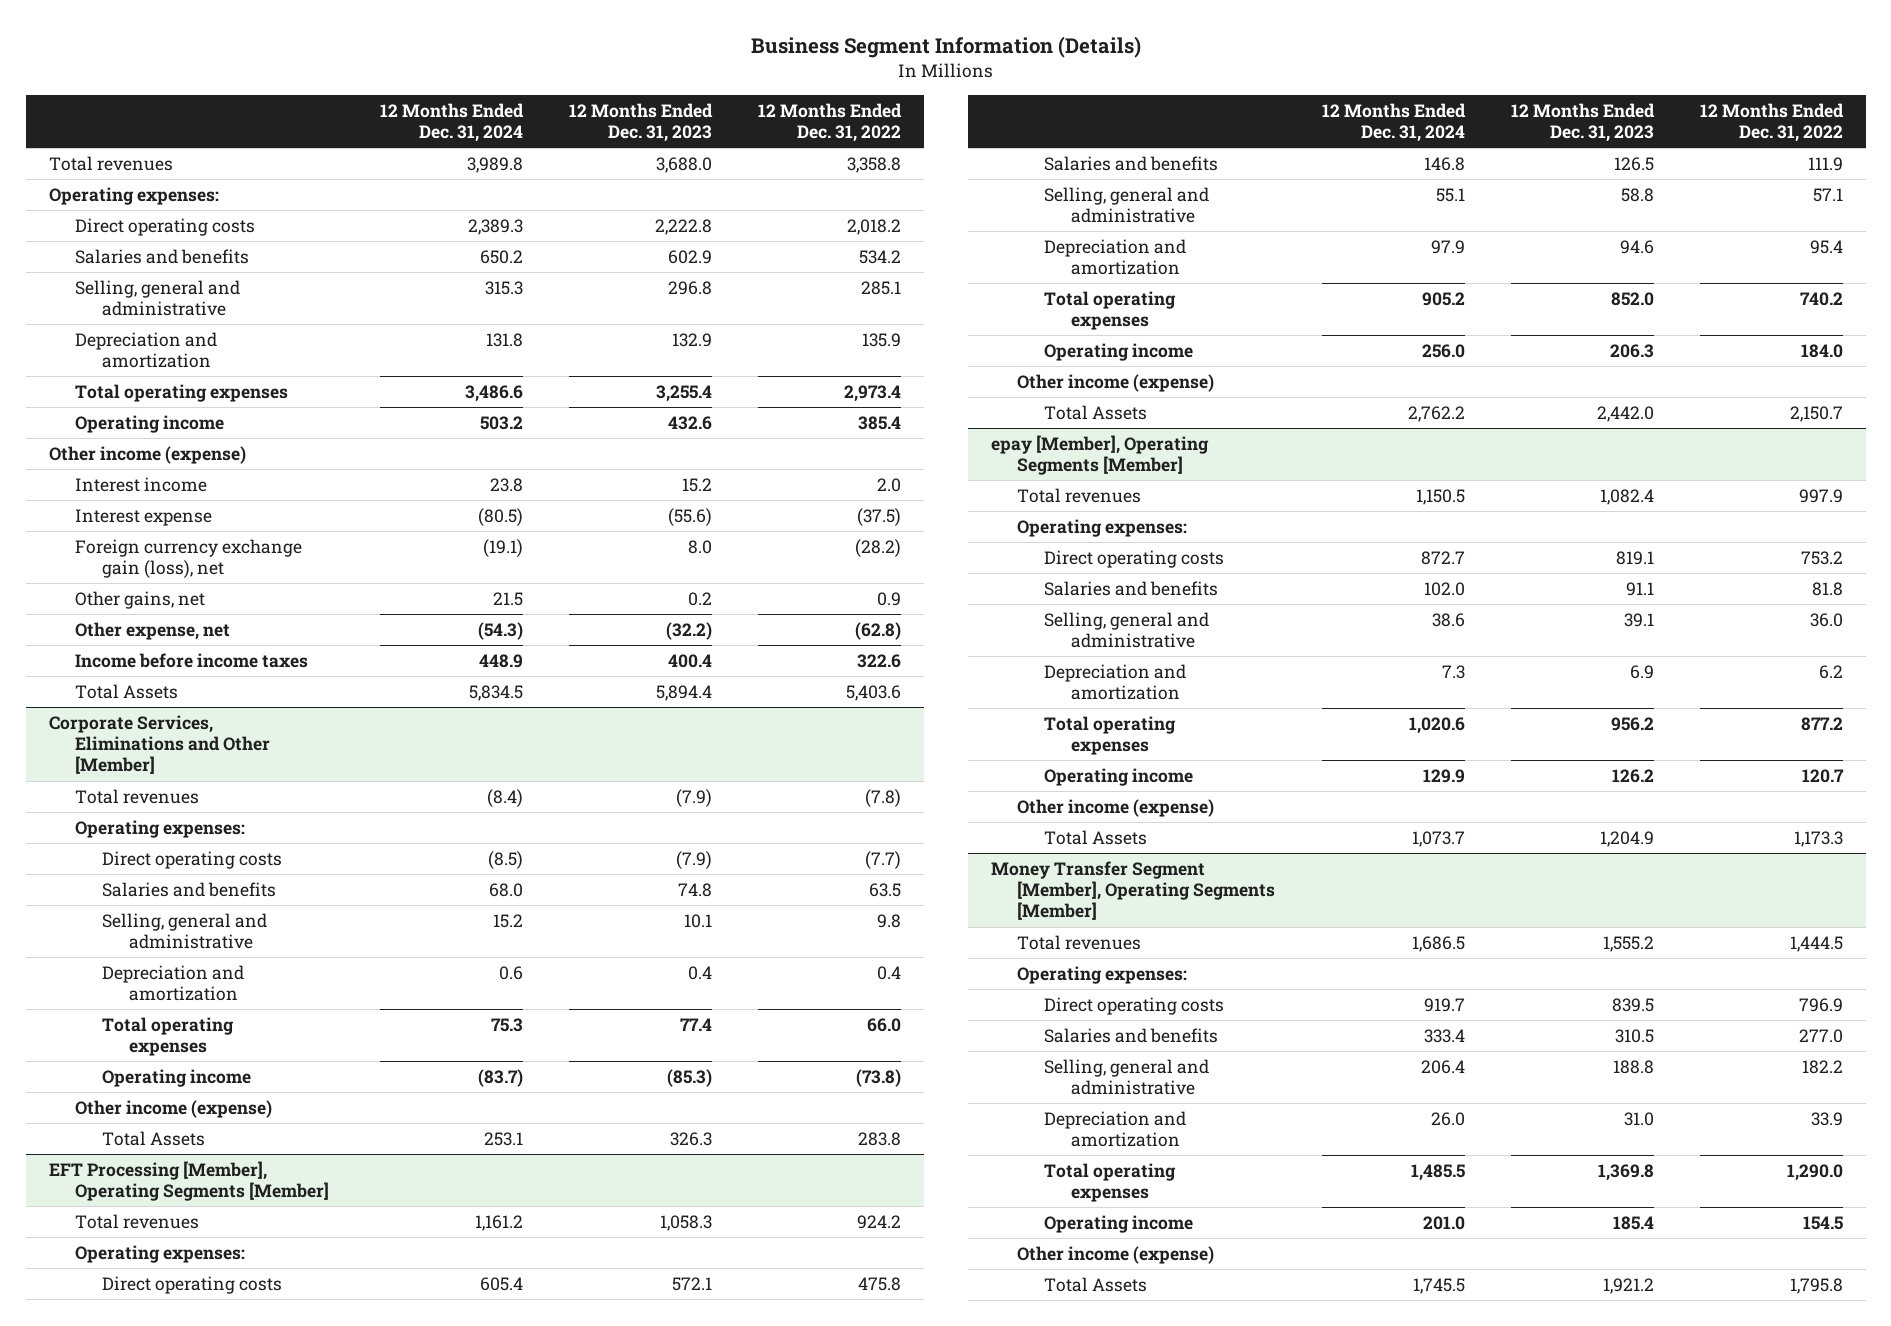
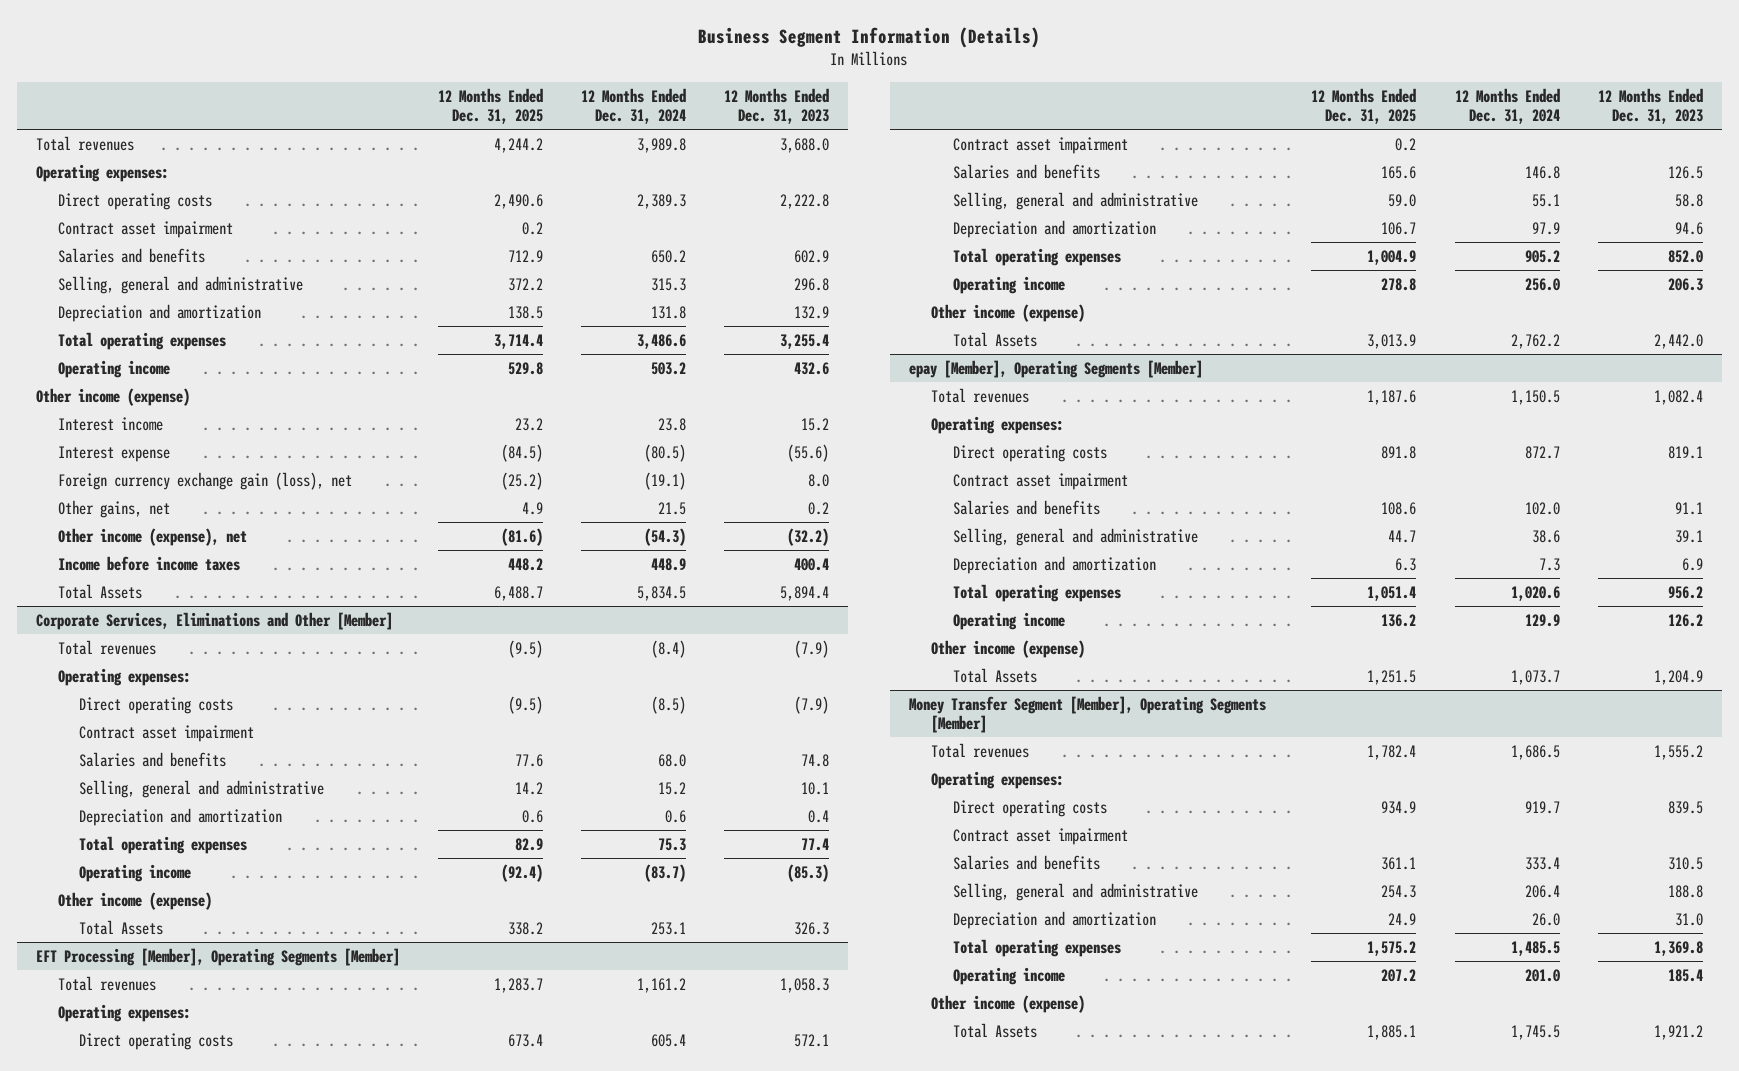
[757,102,902,142] 12 Months Ended Dec. 31, 2022 -> none
none -> [438,87,544,125] 12 Months Ended Dec. 31, 2025
none -> [57,220,233,238] Contract asset impairment
[75,621,231,640] Other expense, net -> [57,527,247,546] Other income (expense), net
none -> [79,724,255,742] Contract asset impairment
none -> [952,136,1128,154] Contract asset impairment
none -> [952,472,1128,490] Contract asset impairment
none -> [952,827,1128,845] Contract asset impairment

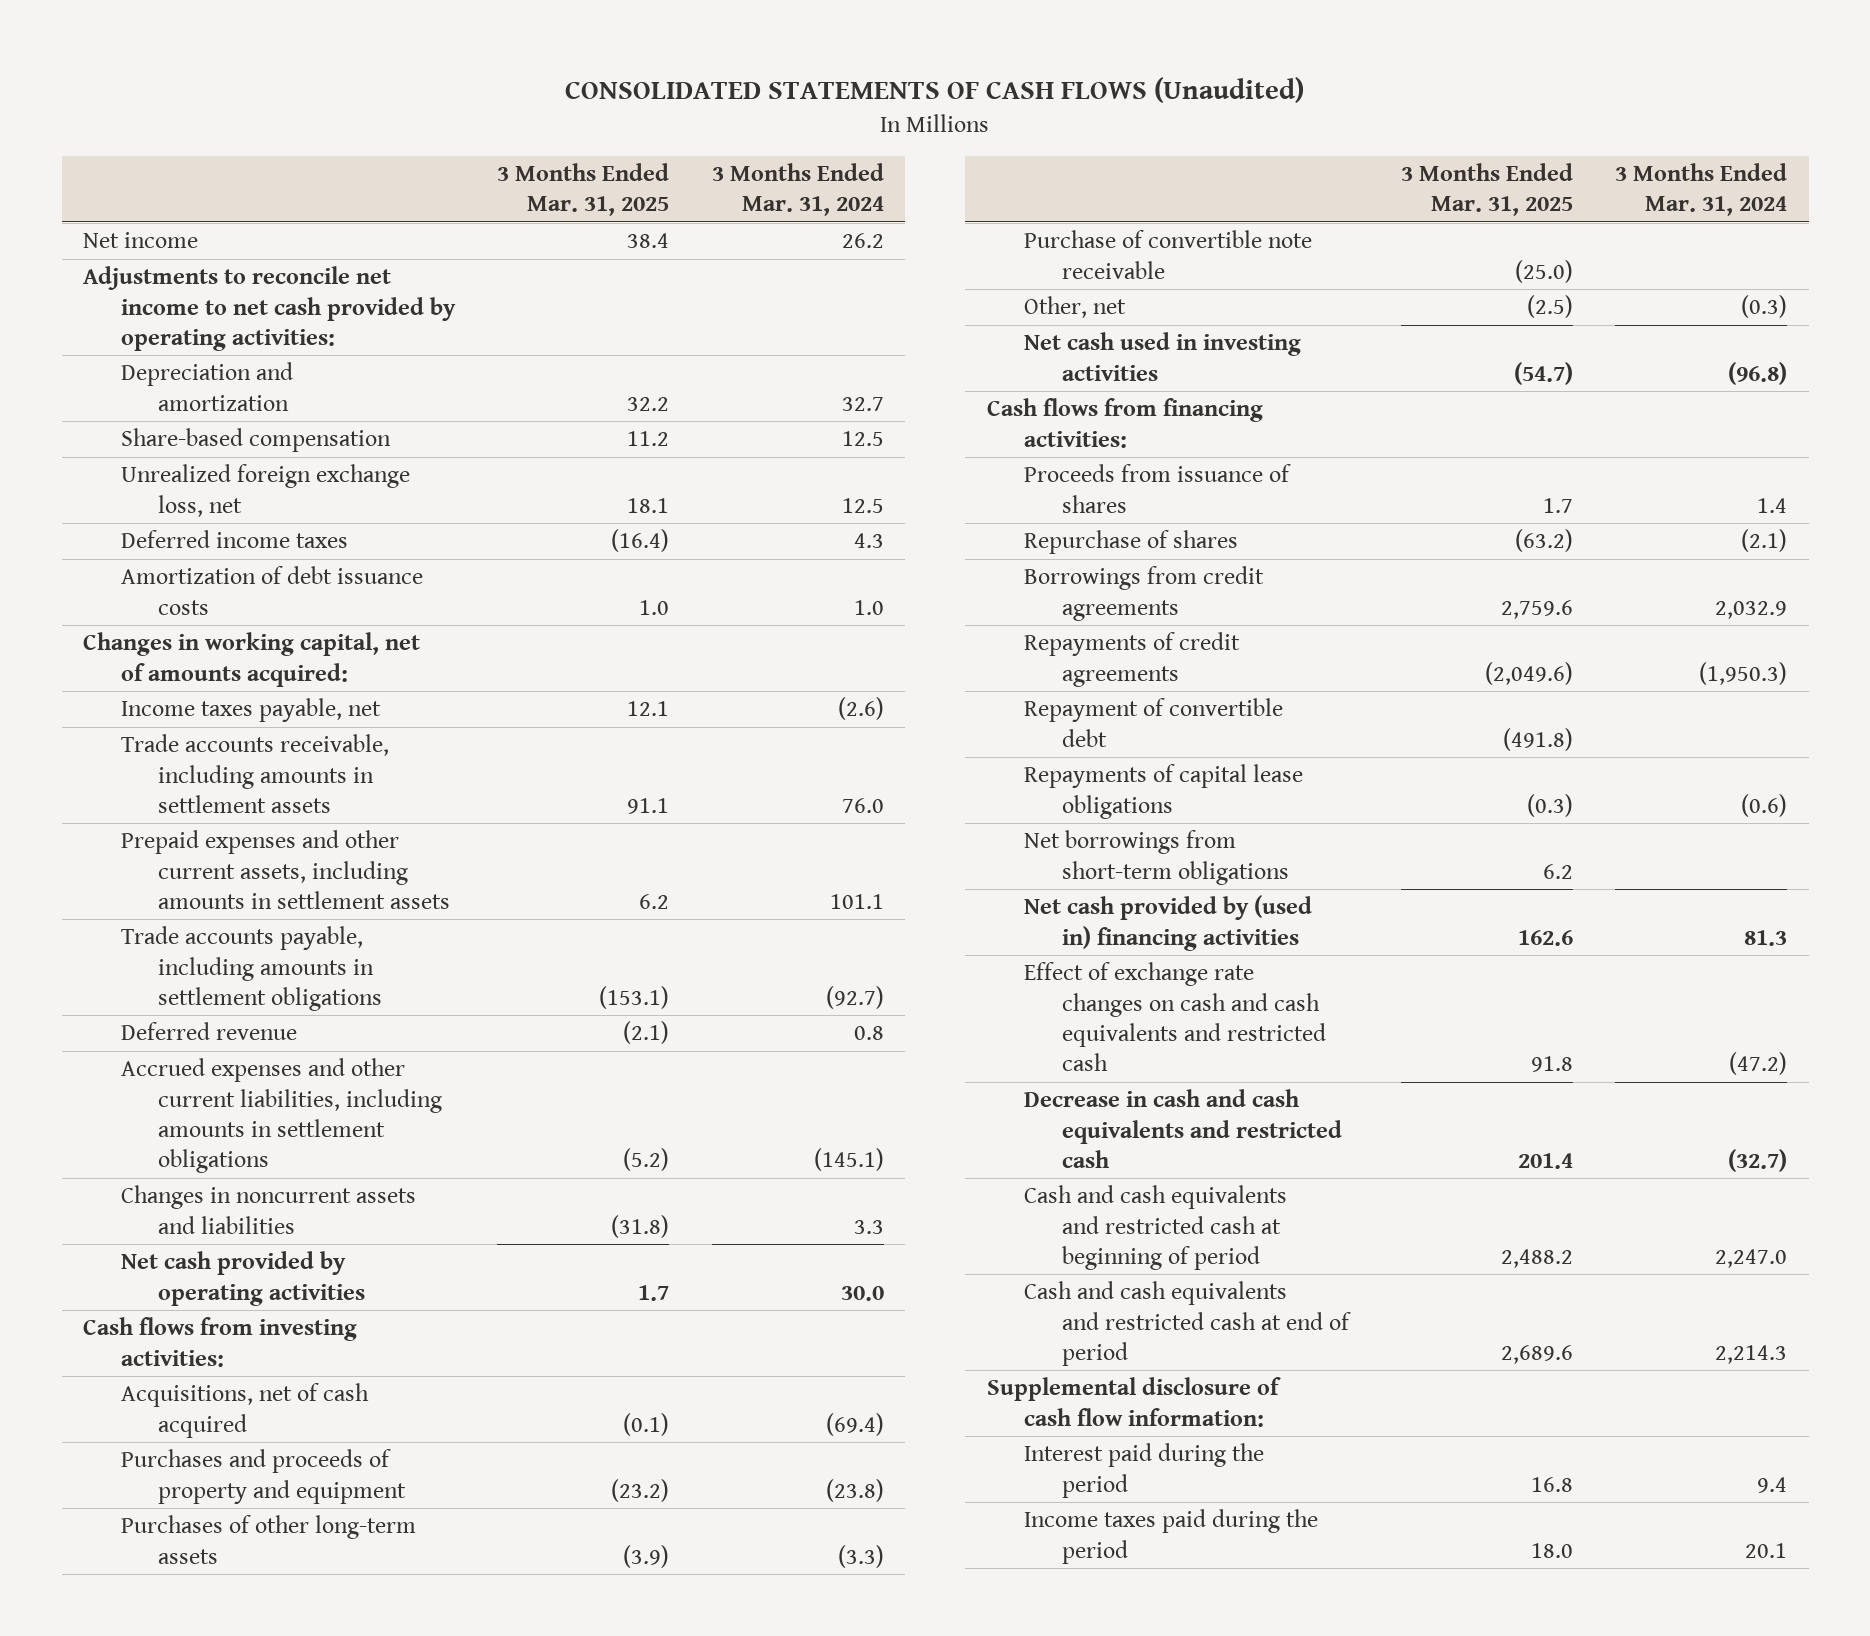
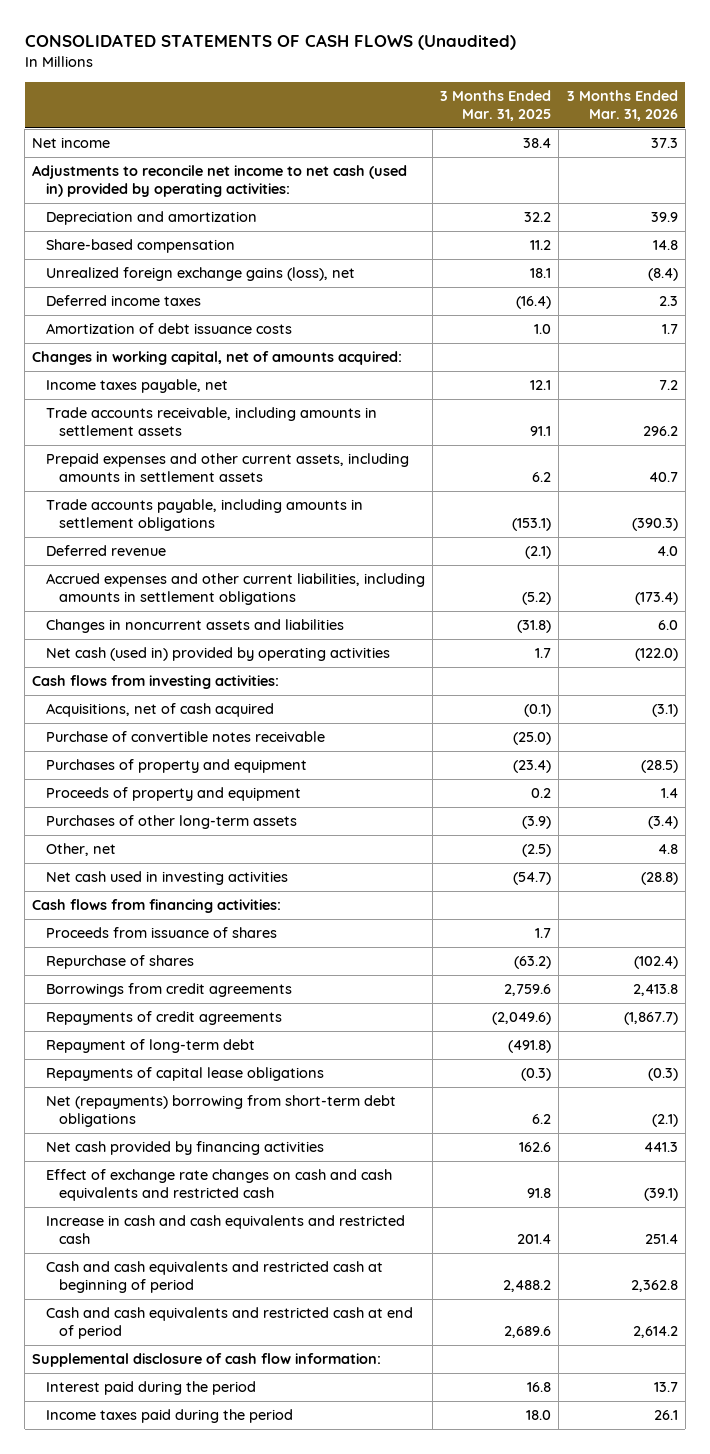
[711,163,884,217] 3 Months Ended Mar. 31, 2024 -> none
none -> [566,89,678,121] 3 Months Ended Mar. 31, 2026
[83,266,456,351] Adjustments to reconcile net income to net cash provided by operating activities: -> [32,165,408,198] Adjustments to reconcile net income to net cash (used in) provided by operating activities:
[120,464,410,517] Unrealized foreign exchange loss, net -> [45,267,355,282] Unrealized foreign exchange gains (loss), net
[120,1251,366,1306] Net cash provided by operating activities -> [45,647,390,662] Net cash (used in) provided by operating activities
none -> [45,731,325,743] Purchase of convertible notes receivable
[120,1449,407,1504] Purchases and proceeds of property and equipment -> [45,759,307,774] Purchases of property and equipment
[611,1478,670,1502] (23.2) -> [513,760,552,774] (23.4)
none -> [45,787,301,802] Proceeds of property and equipment
[1024,230,1313,279] Purchase of convertible note receivable -> none
[1024,698,1284,747] Repayment of convertible debt -> [45,1039,255,1054] Repayment of long-term debt
[1024,830,1289,885] Net borrowings from short-term obligations -> [45,1095,396,1128] Net (repayments) borrowing from short-term debt obligations
[1024,895,1313,951] Net cash provided by (used in) financing activities -> [45,1141,324,1156] Net cash provided by financing activities
[1024,1089,1342,1168] Decrease in cash and cash equivalents and restricted cash -> [45,1215,405,1245] Increase in cash and cash equivalents and restricted cash

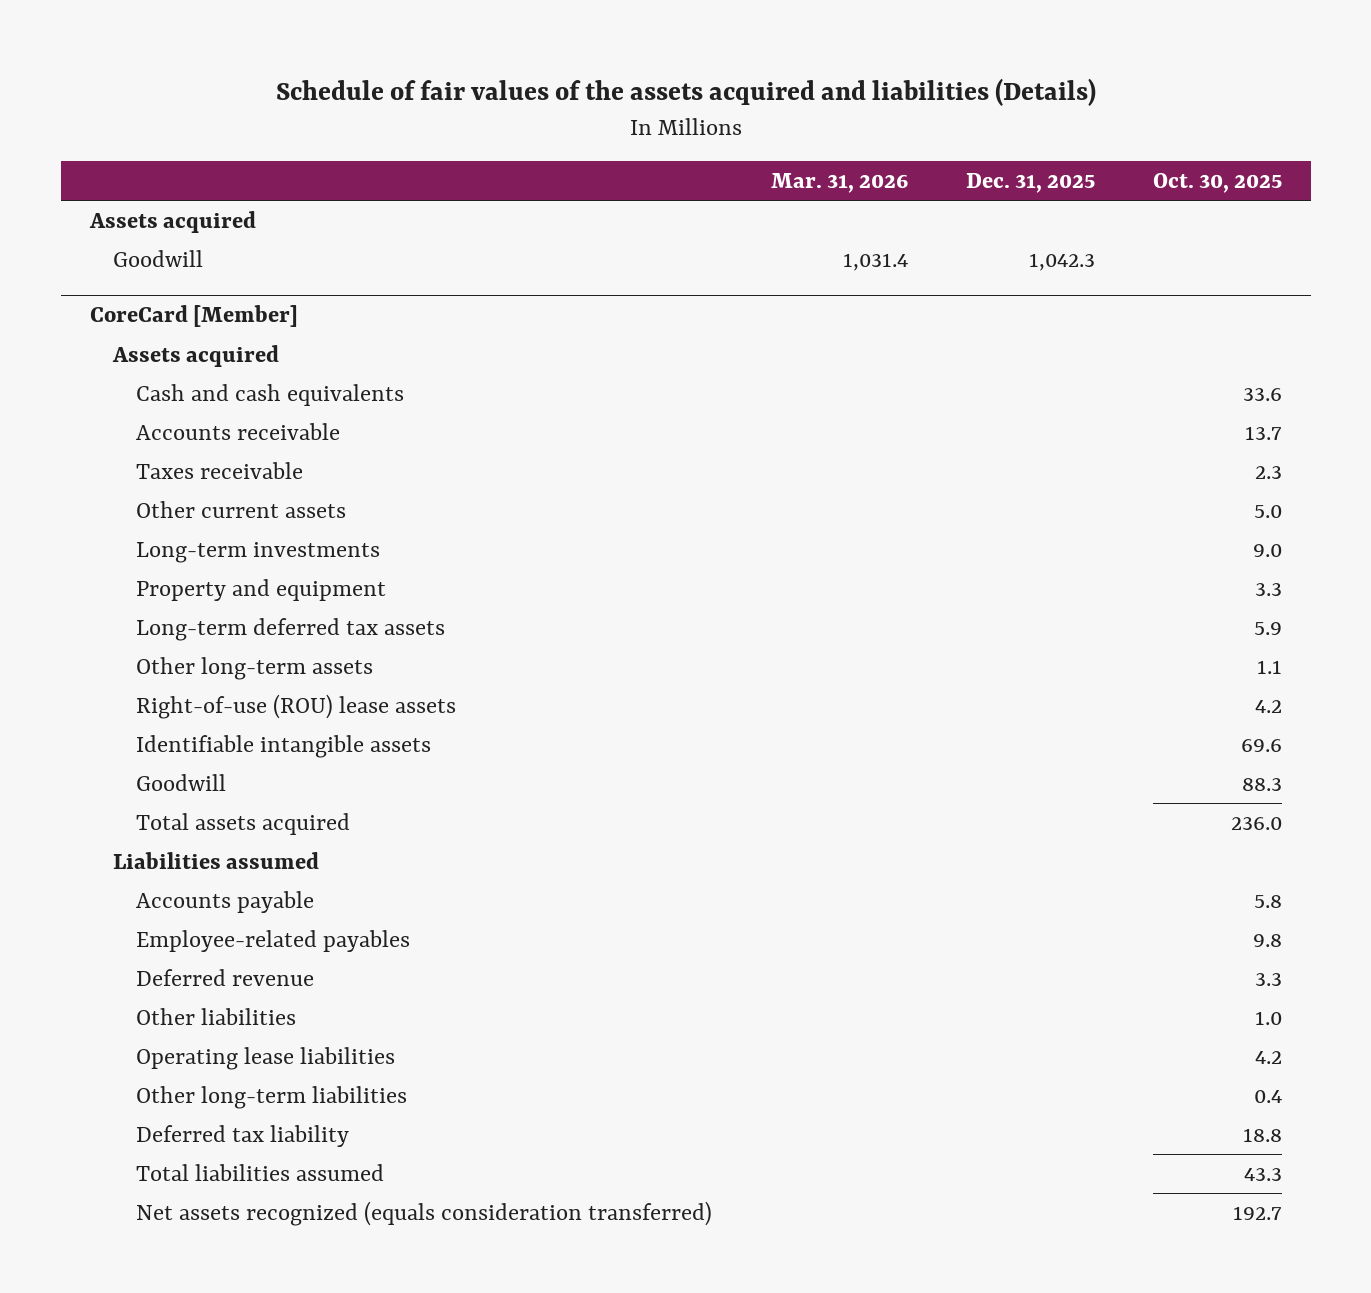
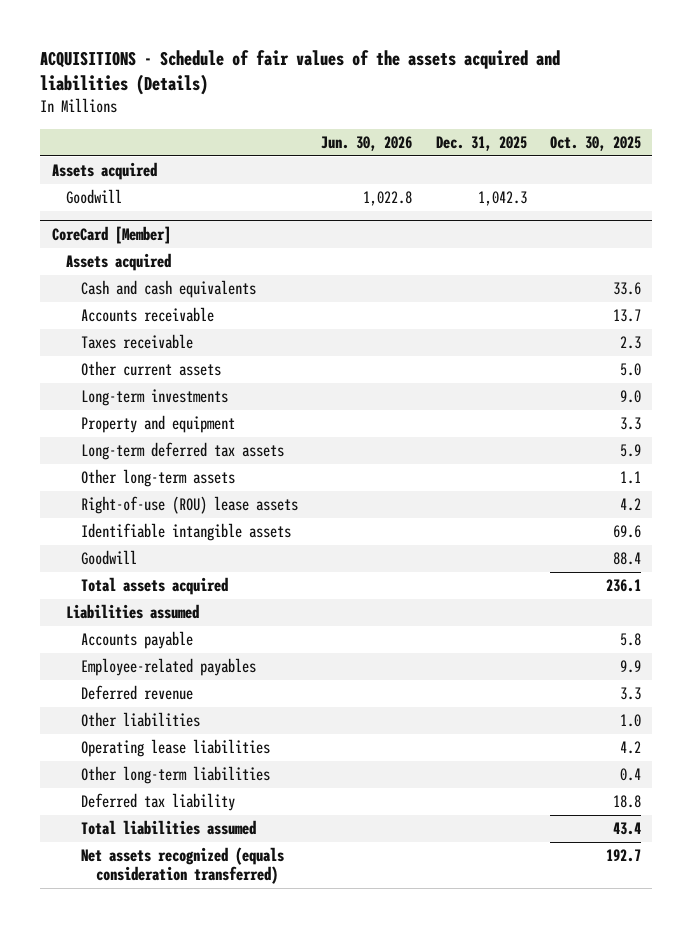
[275,78,1096,107] Schedule of fair values of the assets acquired and liabilities (Details) -> [39,50,560,96] ACQUISITIONS - Schedule of fair values of the assets acquired and liabilities (Details)
[770,173,908,194] Mar. 31, 2026 -> none
none -> [321,135,413,151] Jun. 30, 2026
[1241,778,1282,792] 88.3 -> [612,552,641,566] 88.4
[1230,817,1282,831] 236.0 -> [605,579,641,593] 236.1
[1252,934,1282,948] 9.8 -> [619,660,641,674] 9.9
[1243,1168,1282,1182] 43.3 -> [612,822,641,836] 43.4

